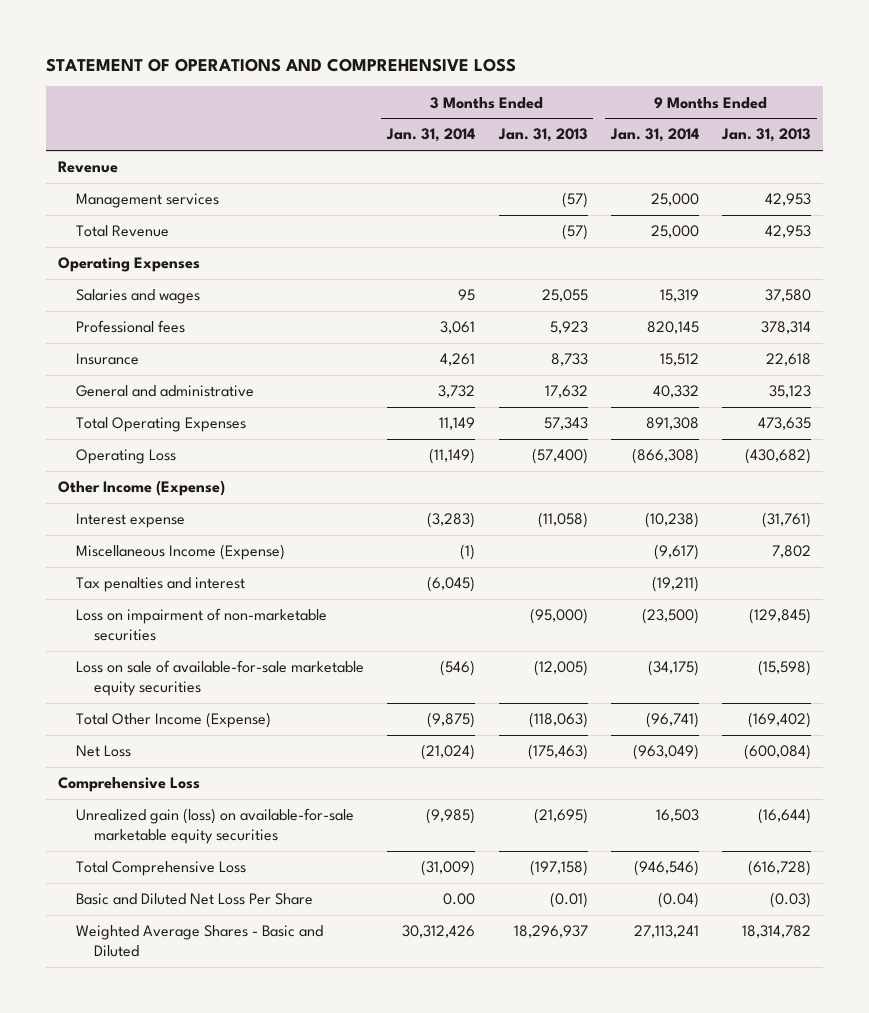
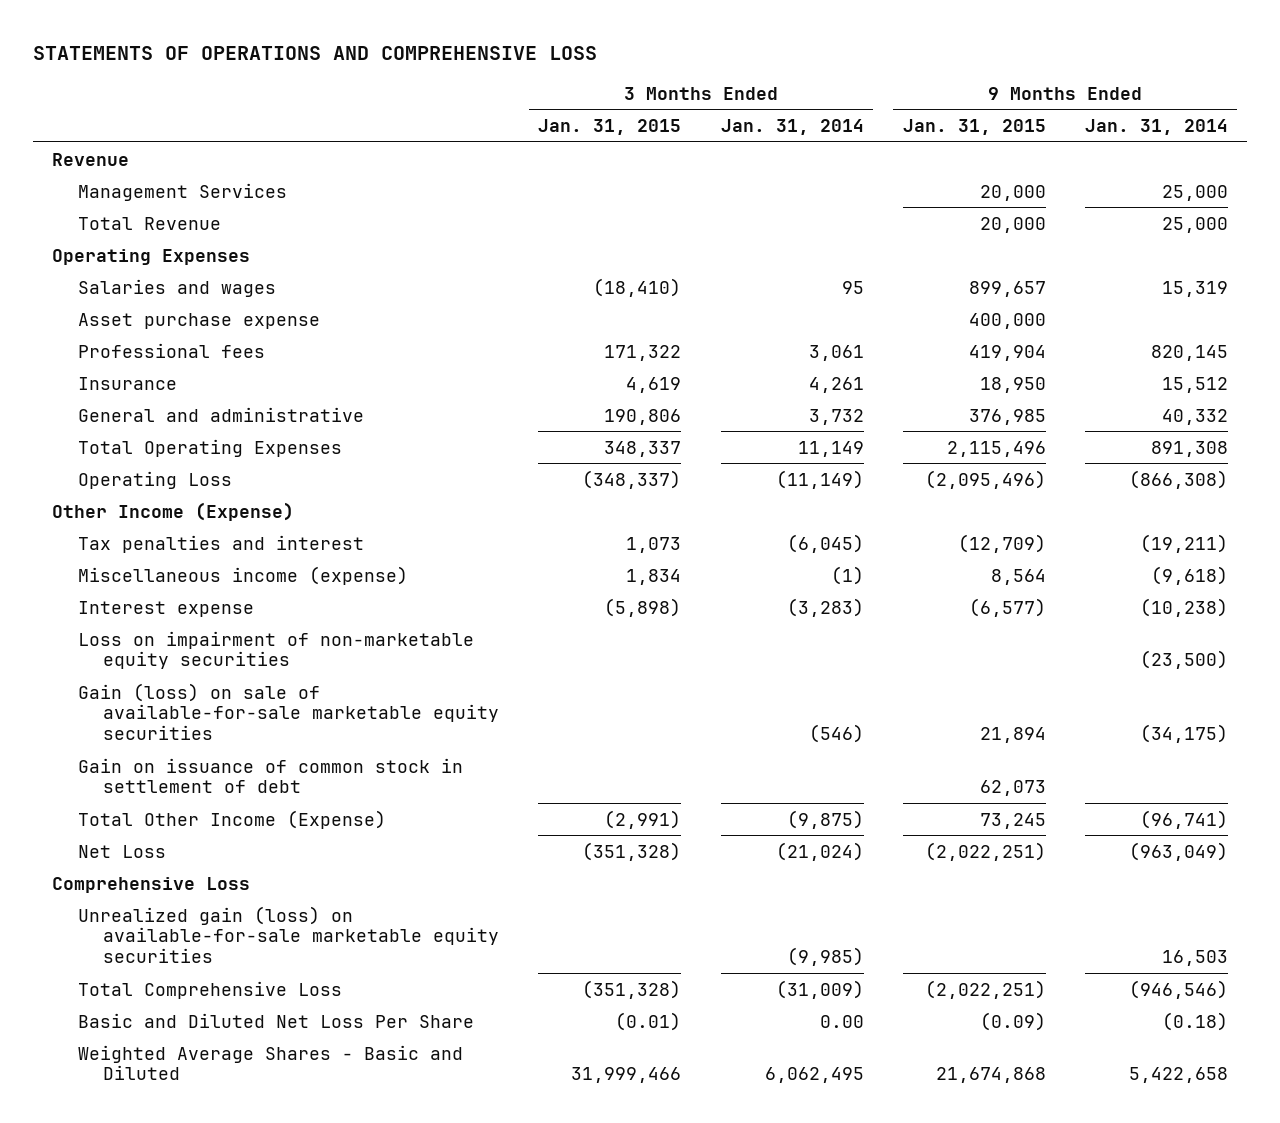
[46,57,517,72] STATEMENT OF OPERATIONS AND COMPREHENSIVE LOSS -> [32,45,597,60] STATEMENTS OF OPERATIONS AND COMPREHENSIVE LOSS
[497,128,588,143] Jan. 31, 2013 -> none
[721,128,812,143] Jan. 31, 2013 -> none
none -> [538,119,682,136] Jan. 31, 2015
none -> [902,119,1046,136] Jan. 31, 2015
[76,193,220,209] Management services -> [77,182,287,201] Management Services
none -> [77,312,320,329] Asset purchase expense
[76,544,286,561] Miscellaneous Income (Expense) -> none
none -> [77,565,408,585] Miscellaneous income (expense)
[76,513,186,529] Interest expense -> [77,600,254,617] Interest expense
[76,608,328,641] Loss on impairment of non-marketable securities -> [77,630,474,670] Loss on impairment of non-marketable equity securities
[76,660,365,696] Loss on sale of available-for-sale marketable equity securities -> [77,682,500,741] Gain (loss) on sale of available-for-sale marketable equity securities
none -> [77,757,463,794] Gain on issuance of common stock in settlement of debt
[657,892,699,909] (0.04) -> [1161,1011,1228,1031] (0.18)
[402,925,476,939] 30,312,426 -> [764,1067,864,1084] 6,062,495
[633,925,699,939] 27,113,241 -> [1128,1067,1228,1084] 5,422,658

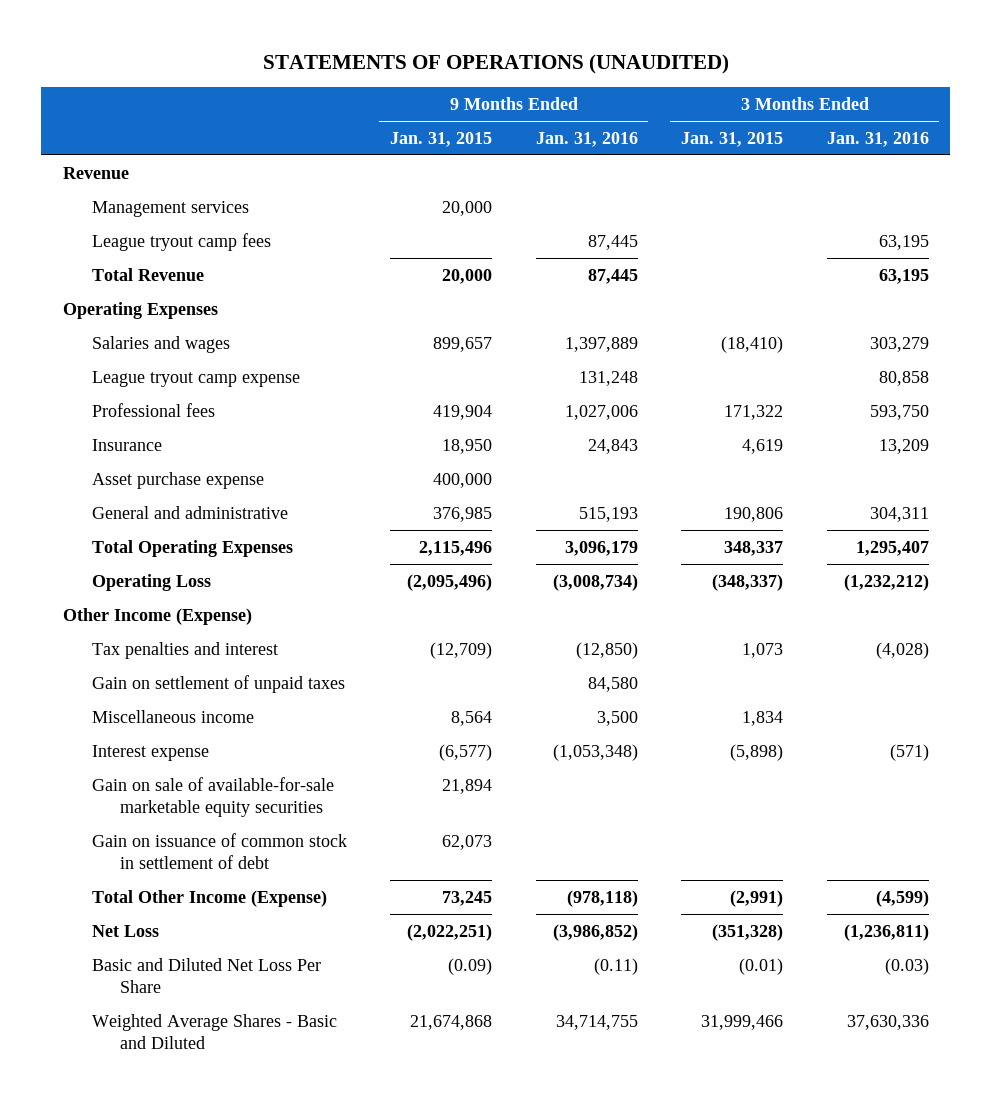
[32,45,597,60] STATEMENTS OF OPERATIONS AND COMPREHENSIVE LOSS -> [262,54,729,75] STATEMENTS OF OPERATIONS (UNAUDITED)
[720,119,864,136] Jan. 31, 2014 -> none
[1084,119,1228,136] Jan. 31, 2014 -> none
none -> [535,131,638,147] Jan. 31, 2016
none -> [826,131,929,147] Jan. 31, 2016
[77,182,287,201] Management Services -> [91,200,249,217] Management services
none -> [91,232,271,251] League tryout camp fees
none -> [91,370,300,387] League tryout camp expense
[77,312,320,329] Asset purchase expense -> [91,471,264,489] Asset purchase expense
none -> [91,674,345,693] Gain on settlement of unpaid taxes
[77,565,408,585] Miscellaneous income (expense) -> [91,709,254,723] Miscellaneous income
[77,630,474,670] Loss on impairment of non-marketable equity securities -> none
[77,682,500,741] Gain (loss) on sale of available-for-sale marketable equity securities -> [91,776,334,818] Gain on sale of available-for-sale marketable equity securities
[52,876,251,893] Comprehensive Loss -> none
[77,905,500,964] Unrealized gain (loss) on available-for-sale marketable equity securities -> none
[77,980,342,999] Total Comprehensive Loss -> none

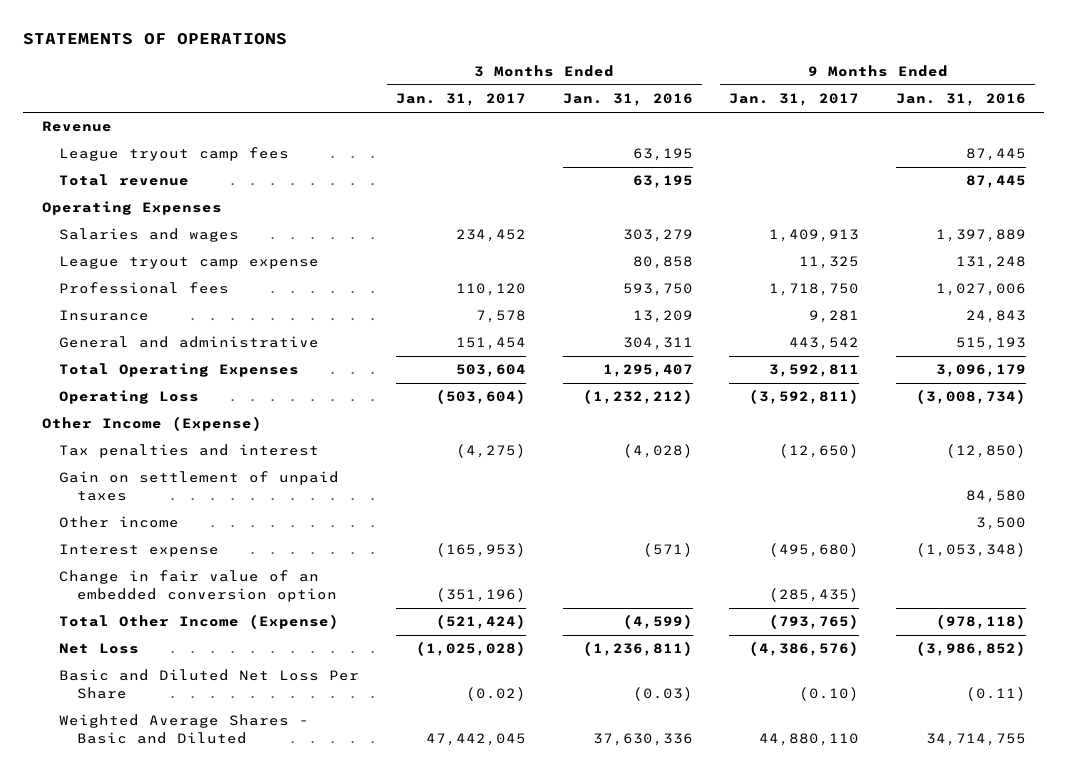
[262,54,729,75] STATEMENTS OF OPERATIONS (UNAUDITED) -> [23,33,288,46] STATEMENTS OF OPERATIONS
[390,131,493,147] Jan. 31, 2015 -> none
[681,131,784,147] Jan. 31, 2015 -> none
none -> [396,93,527,107] Jan. 31, 2017
none -> [729,93,860,107] Jan. 31, 2017
[91,200,249,217] Management services -> none
[91,267,204,281] Total Revenue -> [59,174,190,187] Total revenue
[91,471,264,489] Asset purchase expense -> none
[91,709,254,723] Miscellaneous income -> [59,516,180,529] Other income
[91,776,334,818] Gain on sale of available-for-sale marketable equity securities -> none
[91,832,347,870] Gain on issuance of common stock in settlement of debt -> none
none -> [59,570,338,602] Change in fair value of an embedded conversion option

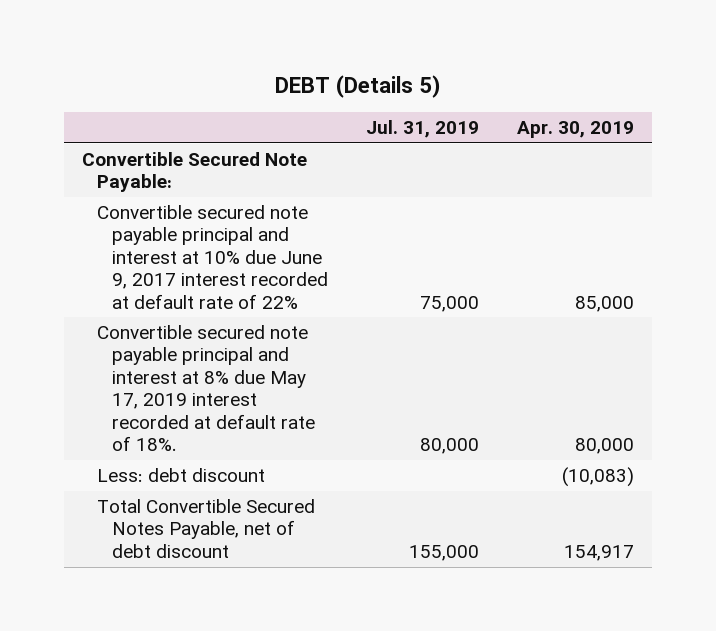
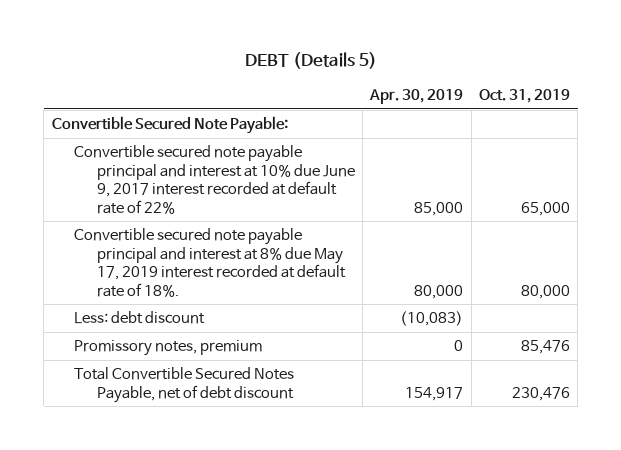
[365,119,479,138] Jul. 31, 2019 -> none
none -> [478,89,570,104] Oct. 31, 2019
none -> [74,340,263,357] Promissory notes, premium

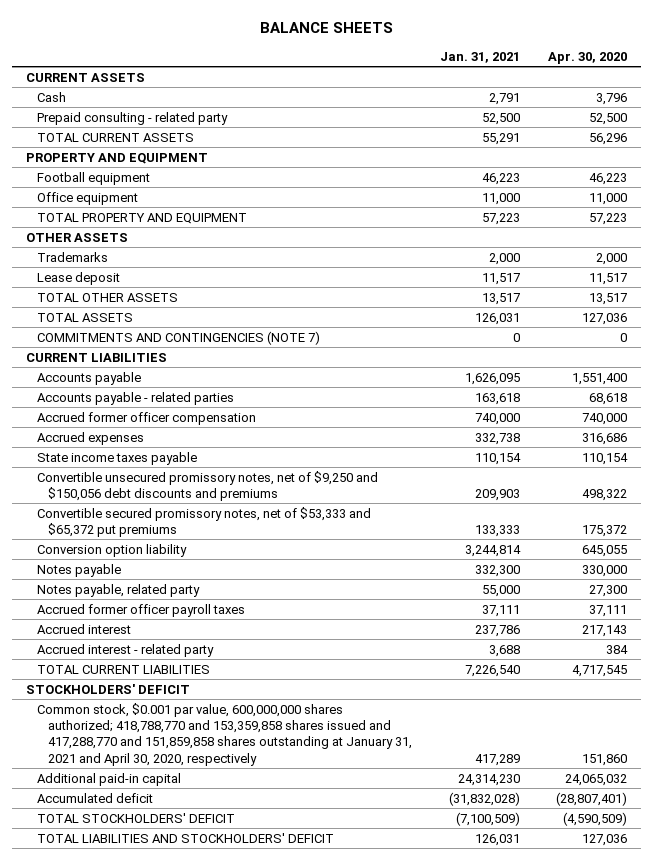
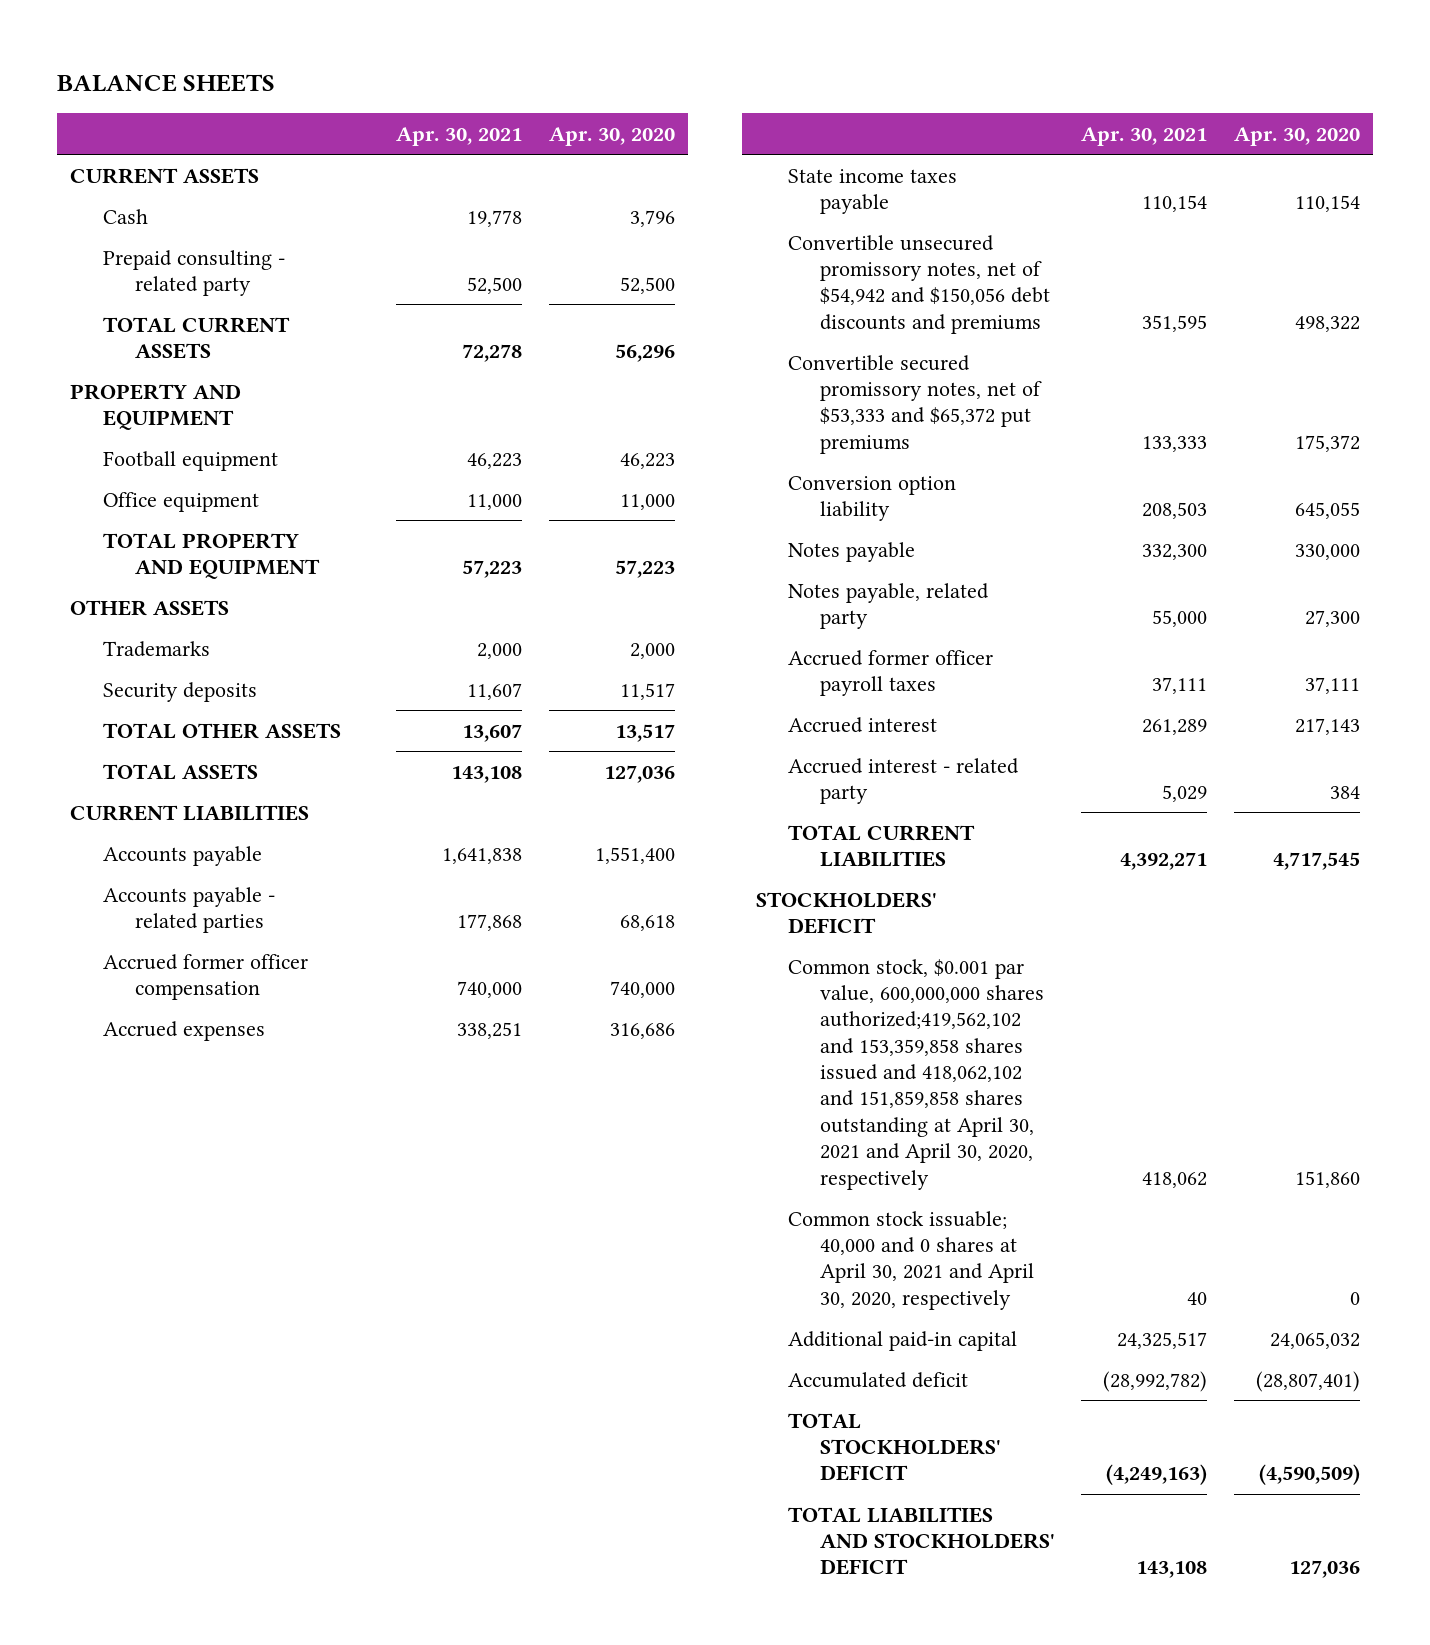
[440,51,521,63] Jan. 31, 2021 -> none
none -> [396,126,523,146] Apr. 30, 2021
[37,271,121,285] Lease deposit -> [102,681,257,702] Security deposits
[37,330,321,345] COMMITMENTS AND CONTINGENCIES (NOTE 7) -> none
[37,470,379,502] Convertible unsecured promissory notes, net of $9,250 and $150,056 debt discounts and premiums -> [787,234,1051,334] Convertible unsecured promissory notes, net of $54,942 and $150,056 debt discounts and premiums
[37,702,412,766] Common stock, $0.001 par value, 600,000,000 shares authorized; 418,788,770 and 153,359,858 shares issued and 417,288,770 and 151,859,858 shares outstanding at January 31, 2021 and April 30, 2020, respectively -> [787,958,1045,1190] Common stock, $0.001 par value, 600,000,000 shares authorized;419,562,102 and 153,359,858 shares issued and 418,062,102 and 151,859,858 shares outstanding at April 30, 2021 and April 30, 2020, respectively
none -> [787,1210,1035,1310] Common stock issuable; 40,000 and 0 shares at April 30, 2021 and April 30, 2020, respectively

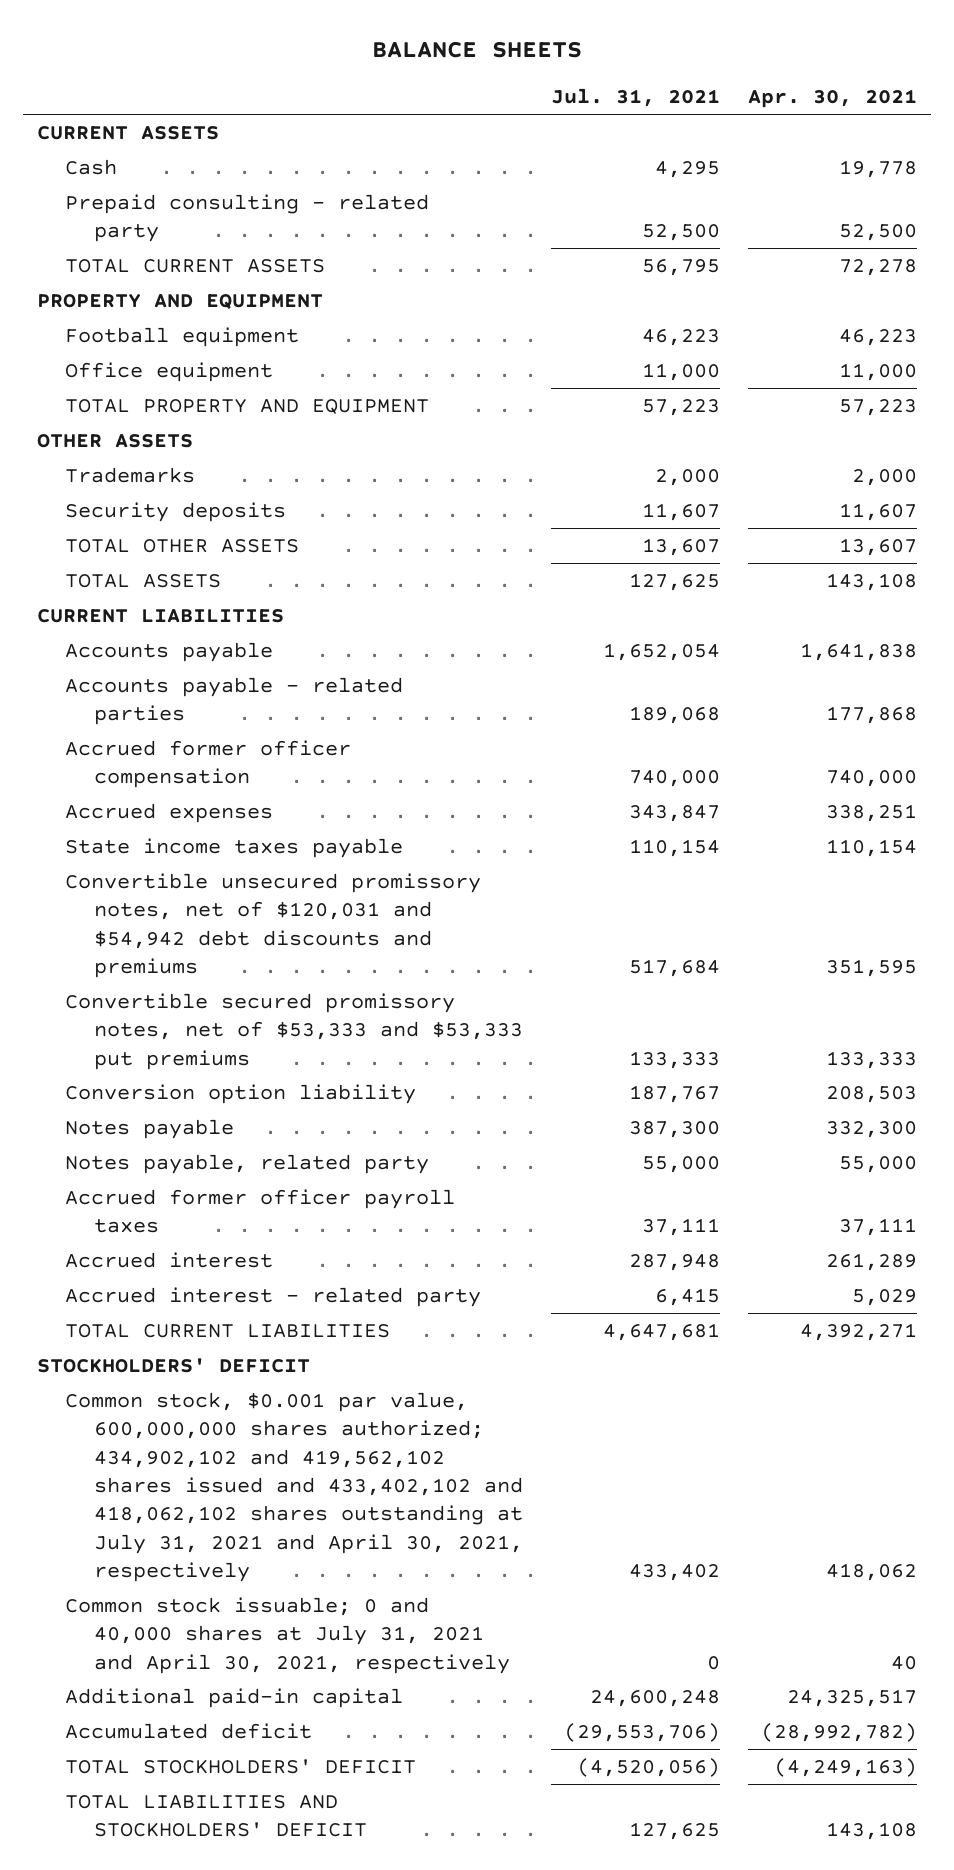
[548,126,675,146] Apr. 30, 2020 -> none
none -> [550,88,720,108] Jul. 31, 2021
[787,234,1051,334] Convertible unsecured promissory notes, net of $54,942 and $150,056 debt discounts and premiums -> [65,872,482,978] Convertible unsecured promissory notes, net of $120,031 and $54,942 debt discounts and premiums
[787,354,1043,454] Convertible secured promissory notes, net of $53,333 and $65,372 put premiums -> [65,992,523,1070] Convertible secured promissory notes, net of $53,333 and $53,333 put premiums
[787,958,1045,1190] Common stock, $0.001 par value, 600,000,000 shares authorized;419,562,102 and 153,359,858 shares issued and 418,062,102 and 151,859,858 shares outstanding at April 30, 2021 and April 30, 2020, respectively -> [65,1391,523,1582] Common stock, $0.001 par value, 600,000,000 shares authorized; 434,902,102 and 419,562,102 shares issued and 433,402,102 and 418,062,102 shares outstanding at July 31, 2021 and April 30, 2021, respectively
[787,1210,1035,1310] Common stock issuable; 40,000 and 0 shares at April 30, 2021 and April 30, 2020, respectively -> [65,1596,510,1674] Common stock issuable; 0 and 40,000 shares at July 31, 2021 and April 30, 2021, respectively

